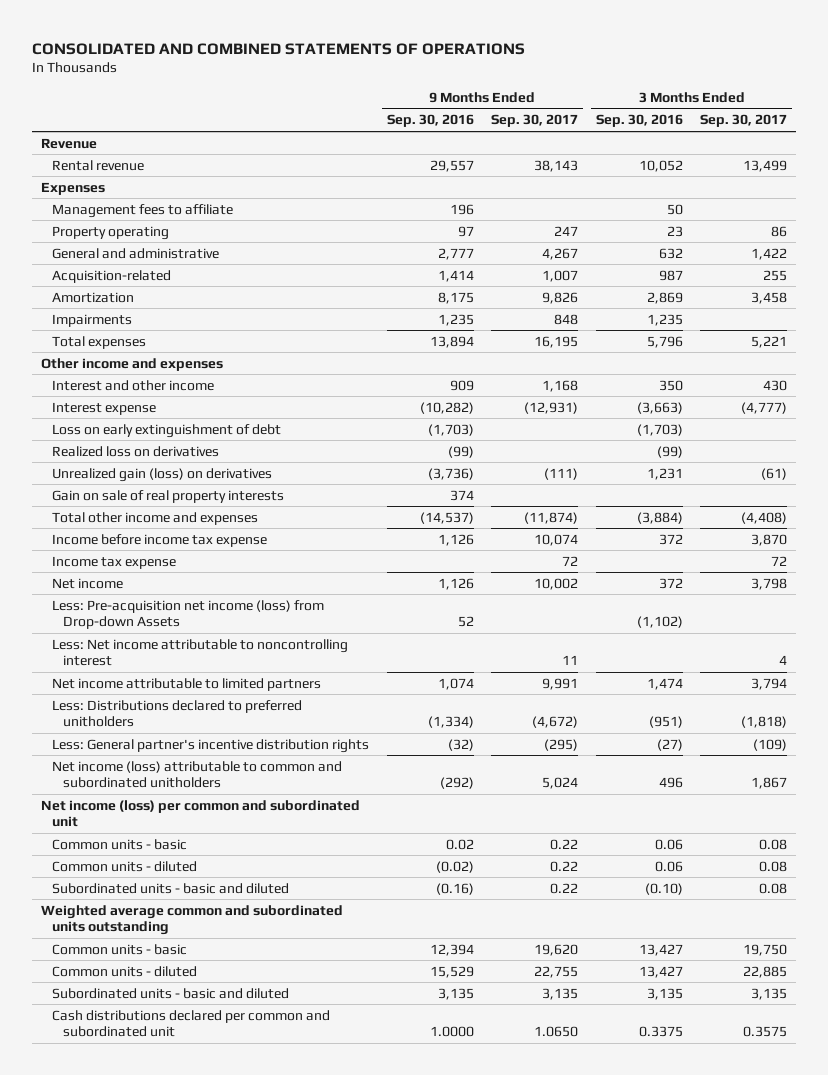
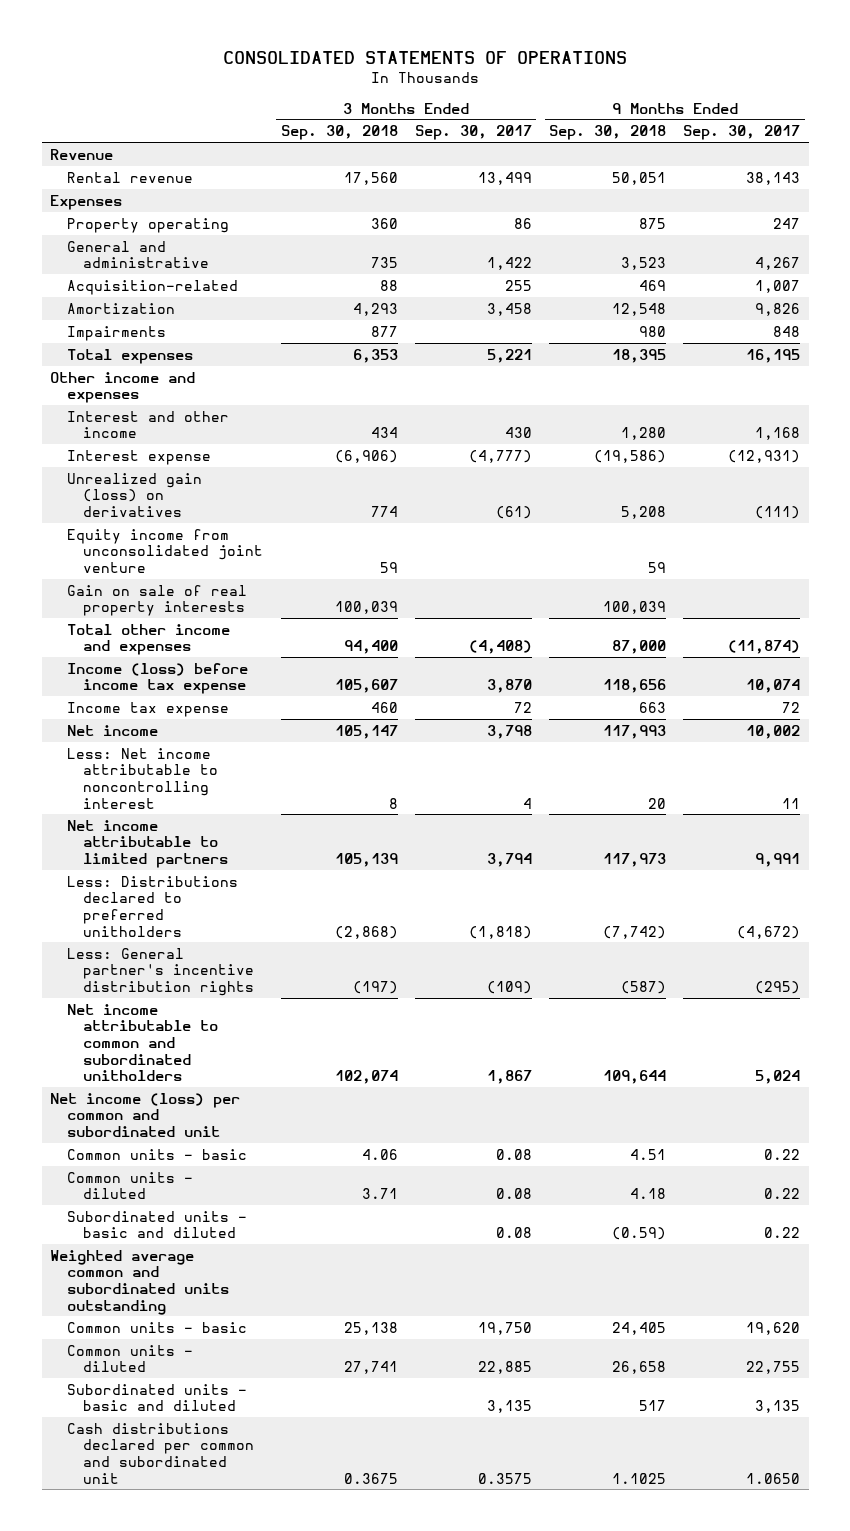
[32,42,526,55] CONSOLIDATED AND COMBINED STATEMENTS OF OPERATIONS -> [223,50,628,64] CONSOLIDATED STATEMENTS OF OPERATIONS
[386,114,474,128] Sep. 30, 2016 -> none
[595,114,683,128] Sep. 30, 2016 -> none
none -> [280,125,398,141] Sep. 30, 2018
none -> [549,125,667,141] Sep. 30, 2018
[51,203,233,218] Management fees to affiliate -> none
[51,423,281,438] Loss on early extinguishment of debt -> none
[51,445,219,457] Realized loss on derivatives -> none
none -> [66,528,264,573] Equity income from unconsolidated joint venture
[51,533,267,547] Income before income tax expense -> [66,662,248,695] Income (loss) before income tax expense
[51,599,324,630] Less: Pre-acquisition net income (loss) from Drop-down Assets -> none
[51,760,342,789] Net income (loss) attributable to common and subordinated unitholders -> [66,1003,219,1082] Net income attributable to common and subordinated unitholders

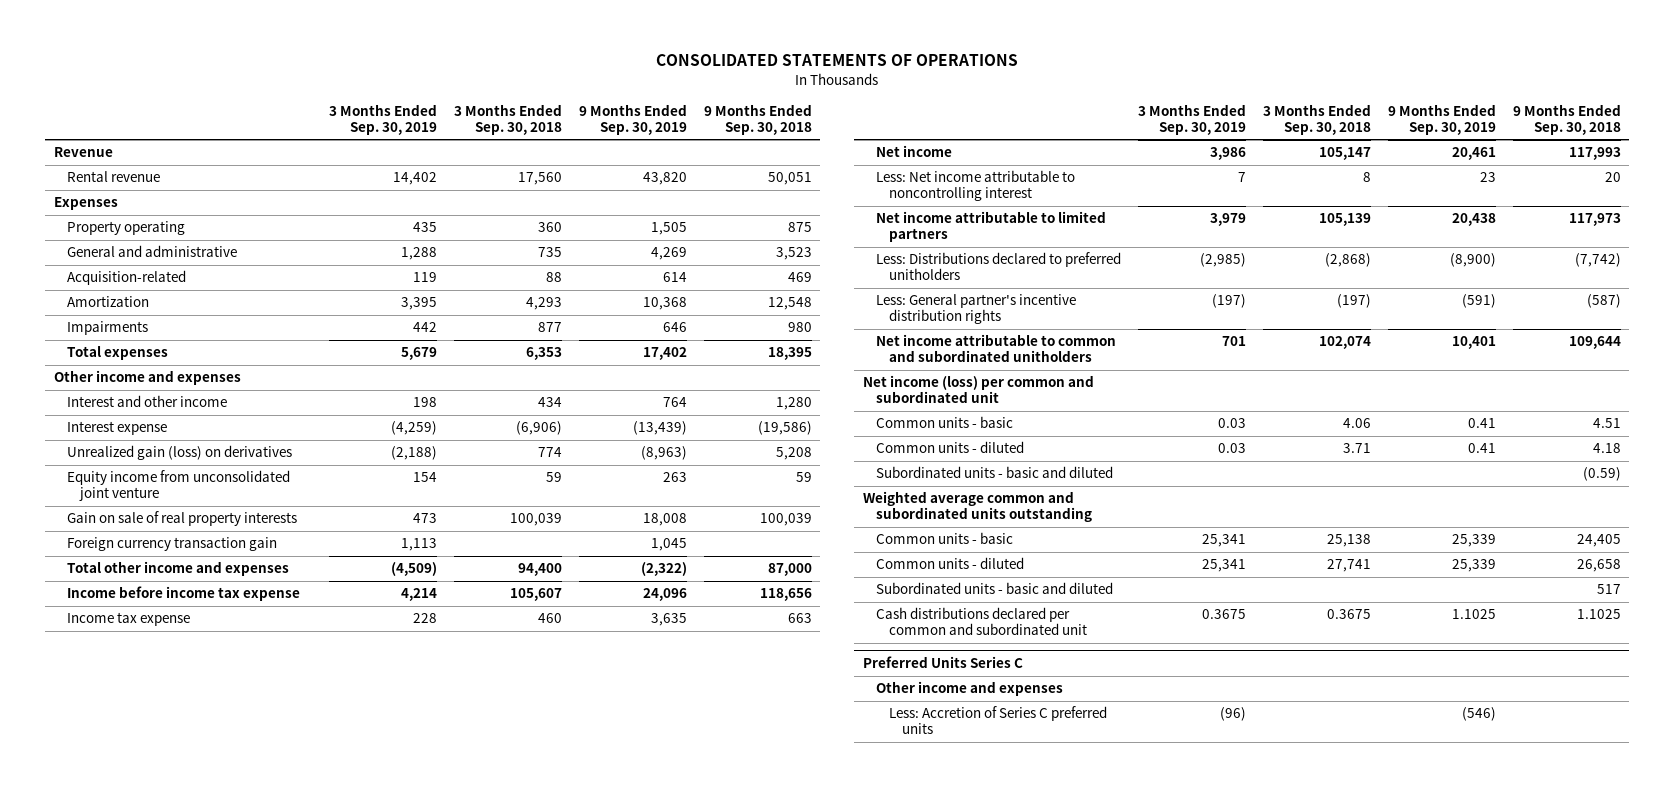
[414,125,532,141] Sep. 30, 2017 -> none
[683,125,801,141] Sep. 30, 2017 -> none
none -> [328,103,437,135] 3 Months Ended Sep. 30, 2019
none -> [578,103,687,135] 9 Months Ended Sep. 30, 2019
none -> [66,537,277,552] Foreign currency transaction gain
[66,662,248,695] Income (loss) before income tax expense -> [66,586,300,602] Income before income tax expense
none -> [862,656,1023,669] Preferred Units Series C
none -> [875,681,1063,697] Other income and expenses
none -> [888,706,1107,735] Less: Accretion of Series C preferred units

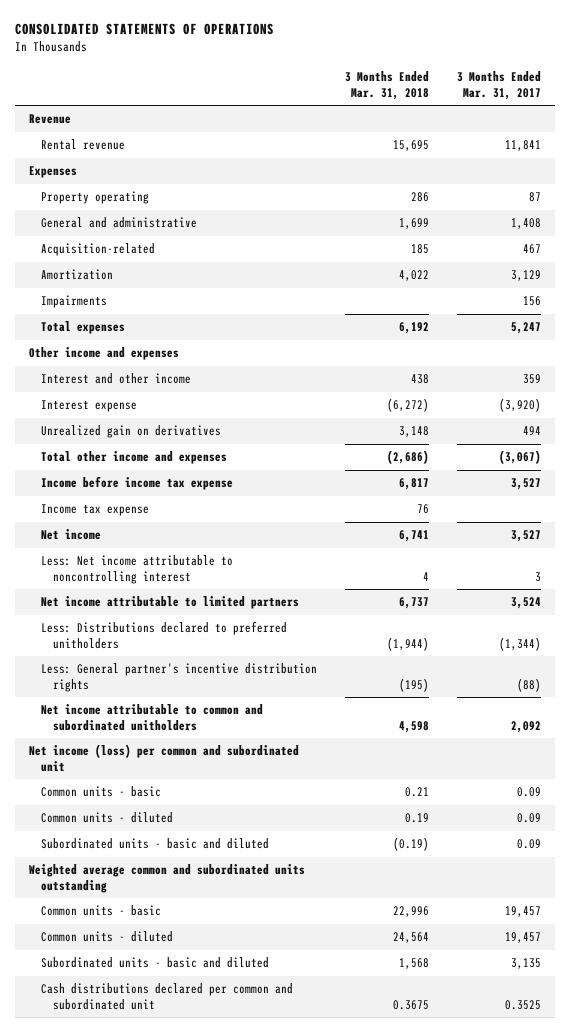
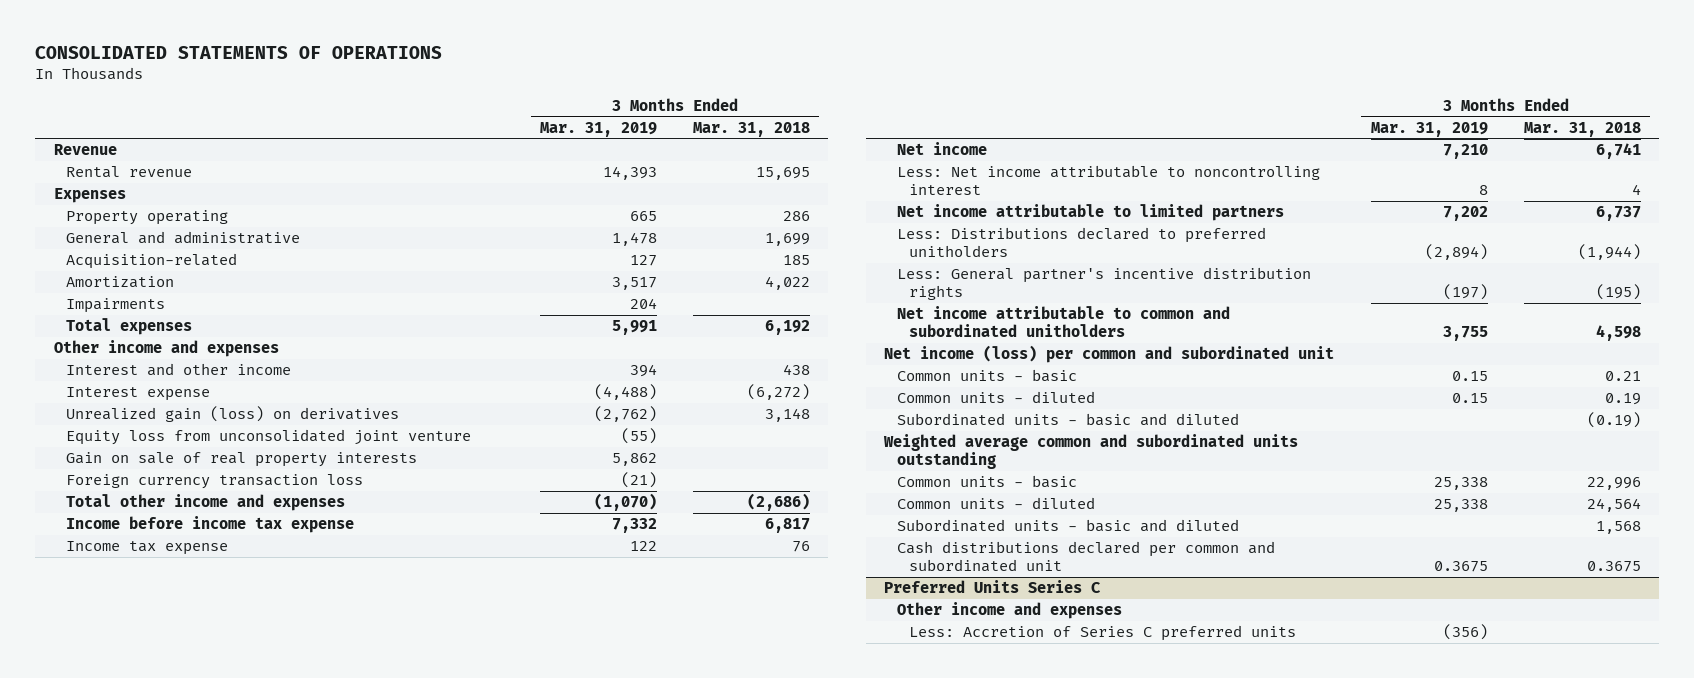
[457,71,542,100] 3 Months Ended Mar. 31, 2017 -> none
none -> [539,121,657,137] Mar. 31, 2019
[41,425,222,439] Unrealized gain on derivatives -> [65,406,399,423] Unrealized gain (loss) on derivatives
none -> [65,429,471,446] Equity loss from unconsolidated joint venture
none -> [65,452,417,468] Gain on sale of real property interests
none -> [65,474,363,490] Foreign currency transaction loss
none -> [884,580,1102,594] Preferred Units Series C
none -> [896,602,1122,620] Other income and expenses
none -> [909,625,1297,642] Less: Accretion of Series C preferred units

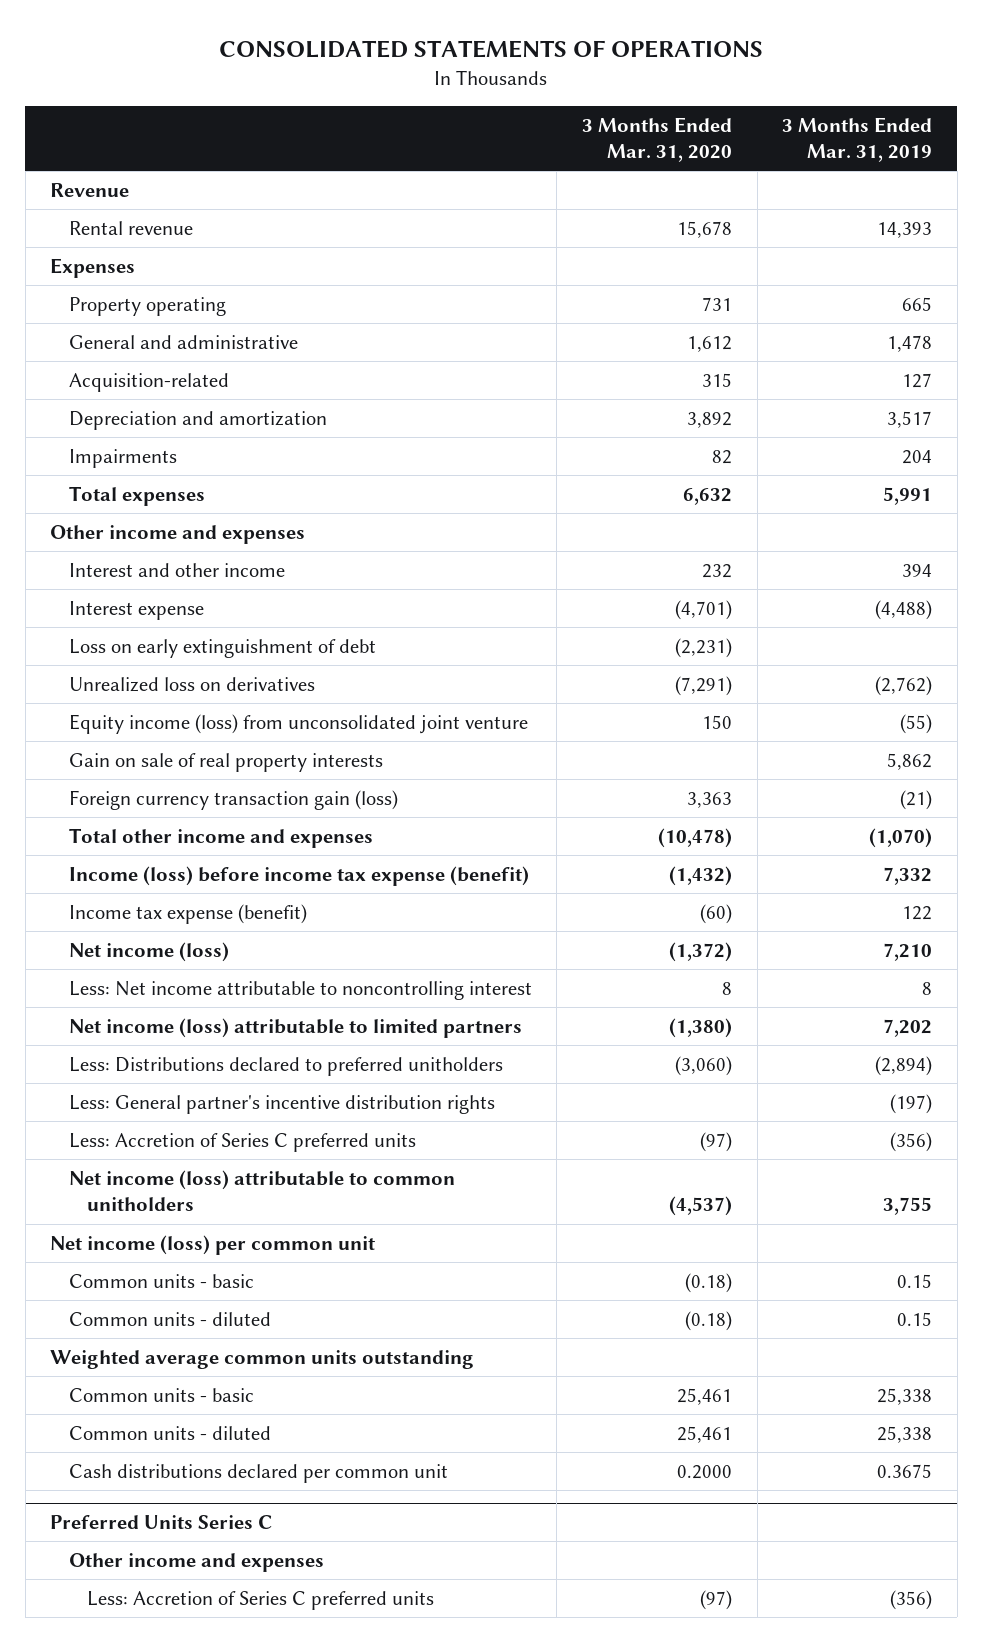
[693,121,811,137] Mar. 31, 2018 -> none
none -> [581,116,732,163] 3 Months Ended Mar. 31, 2020
[65,276,174,289] Amortization -> [68,410,327,430] Depreciation and amortization
none -> [68,638,376,658] Loss on early extinguishment of debt
[65,406,399,423] Unrealized gain (loss) on derivatives -> [68,676,315,692] Unrealized loss on derivatives
[65,429,471,446] Equity loss from unconsolidated joint venture -> [68,713,528,734] Equity income (loss) from unconsolidated joint venture
[65,474,363,490] Foreign currency transaction loss -> [68,789,398,810] Foreign currency transaction gain (loss)
[65,516,354,534] Income before income tax expense -> [68,865,529,886] Income (loss) before income tax expense (benefit)
[65,541,228,556] Income tax expense -> [68,903,307,924] Income tax expense (benefit)
[896,142,987,156] Net income -> [68,941,229,962] Net income (loss)
[896,204,1284,222] Net income attributable to limited partners -> [68,1017,522,1038] Net income (loss) attributable to limited partners
none -> [68,1132,416,1152] Less: Accretion of Series C preferred units
[896,306,1230,338] Net income attributable to common and subordinated unitholders -> [68,1169,455,1212] Net income (loss) attributable to common unitholders
[884,345,1335,364] Net income (loss) per common and subordinated unit -> [50,1234,376,1255] Net income (loss) per common unit
[896,413,1239,427] Subordinated units - basic and diluted -> none
[883,434,1299,470] Weighted average common and subordinated units outstanding -> [50,1349,475,1369] Weighted average common units outstanding
[896,519,1239,533] Subordinated units - basic and diluted -> none
[896,541,1275,573] Cash distributions declared per common and subordinated unit -> [68,1463,448,1483] Cash distributions declared per common unit

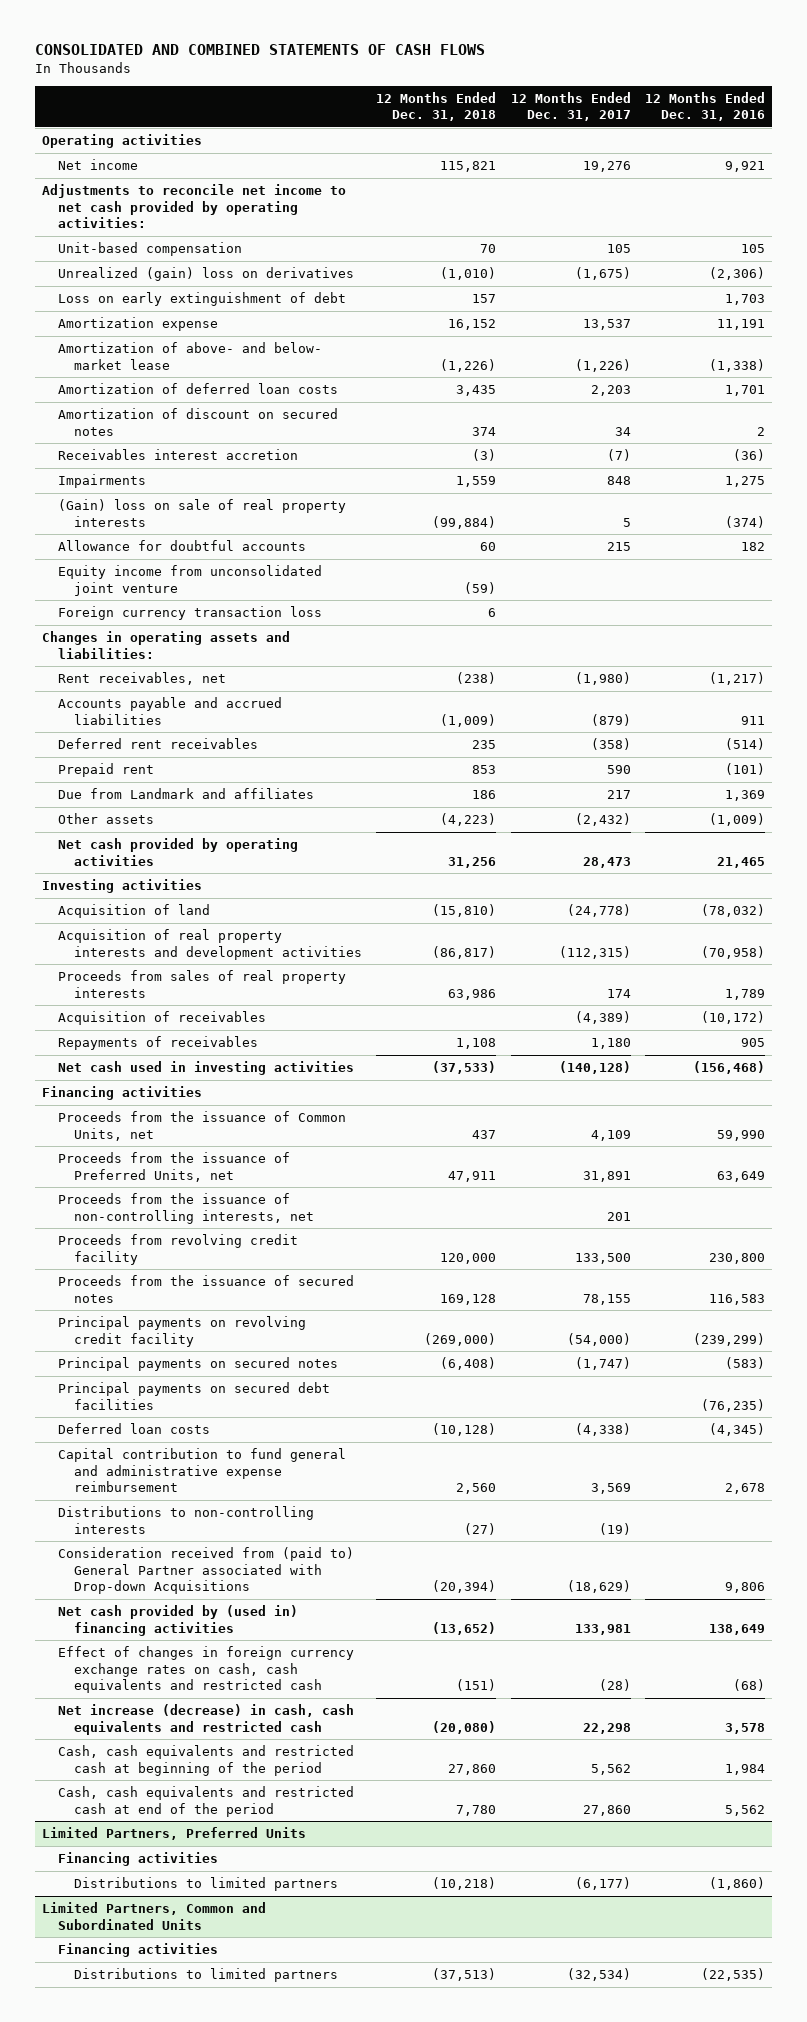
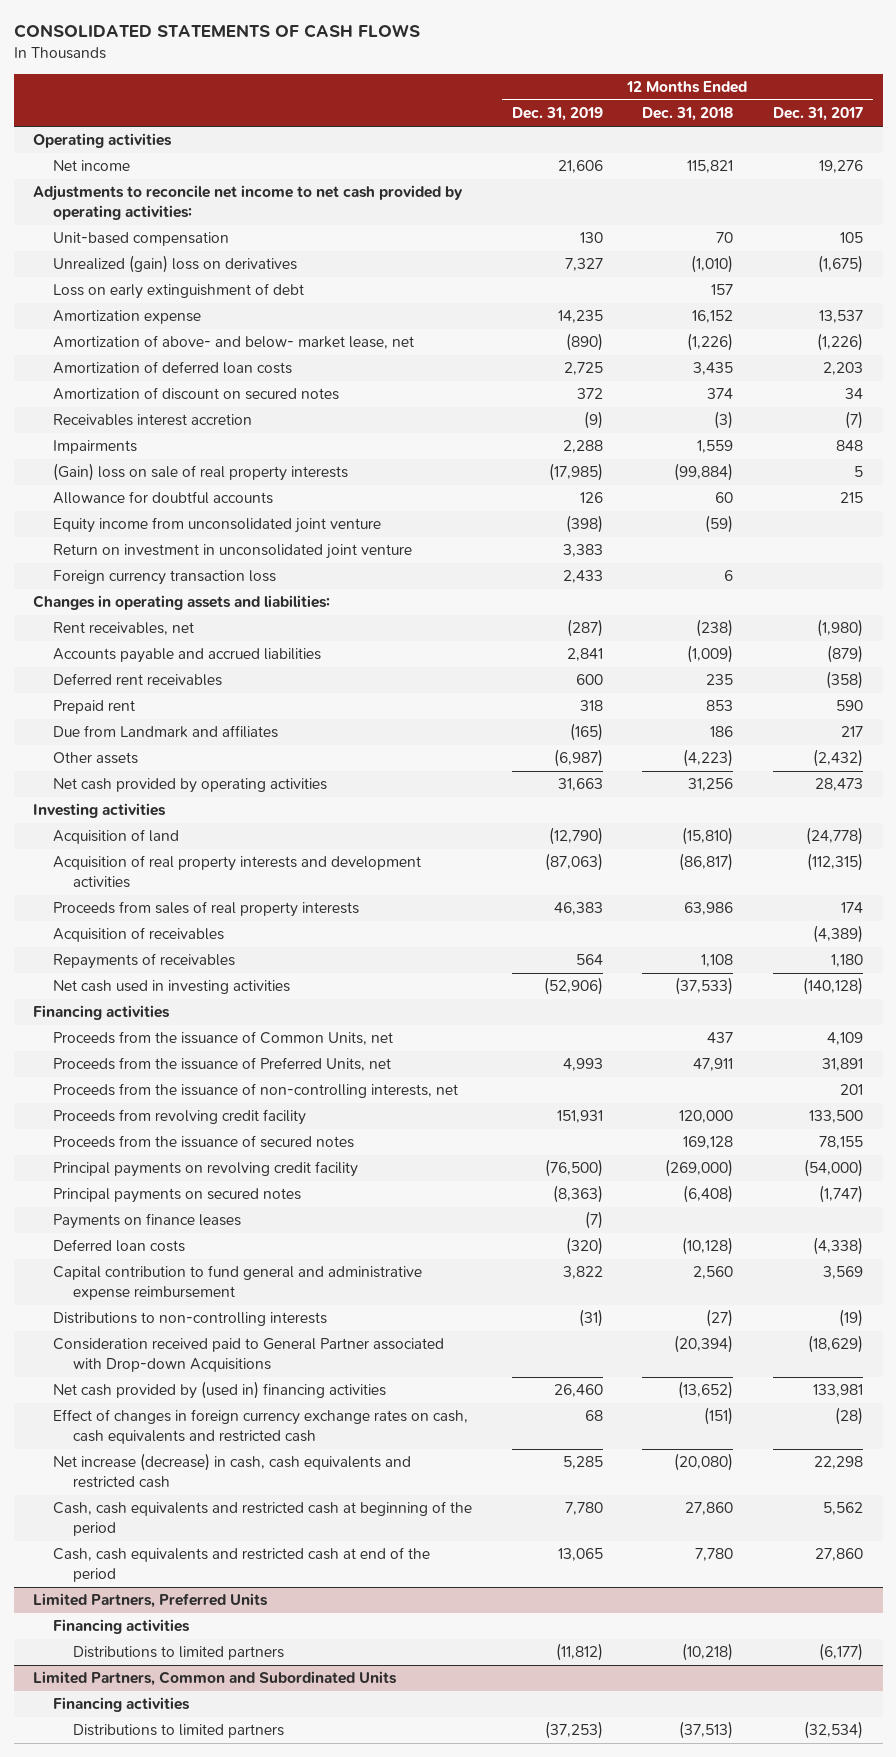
[35,44,486,56] CONSOLIDATED AND COMBINED STATEMENTS OF CASH FLOWS -> [13,24,420,39] CONSOLIDATED STATEMENTS OF CASH FLOWS
[644,91,765,122] 12 Months Ended Dec. 31, 2016 -> none
none -> [511,107,603,122] Dec. 31, 2019
[58,342,323,370] Amortization of above- and below- market lease -> [53,335,415,350] Amortization of above- and below- market lease, net
none -> [53,544,413,560] Return on investment in unconsolidated joint venture
[58,1382,331,1410] Principal payments on secured debt facilities -> none
none -> [53,1213,242,1230] Payments on finance leases
[58,1547,355,1595] Consideration received from (paid to) General Partner associated with Drop-down Acquisitions -> [53,1338,445,1373] Consideration received paid to General Partner associated with Drop-down Acquisitions

